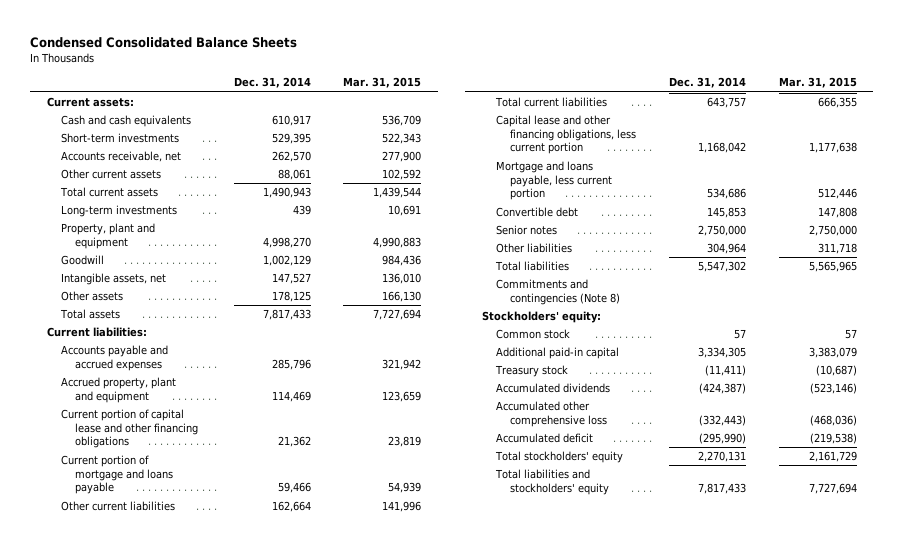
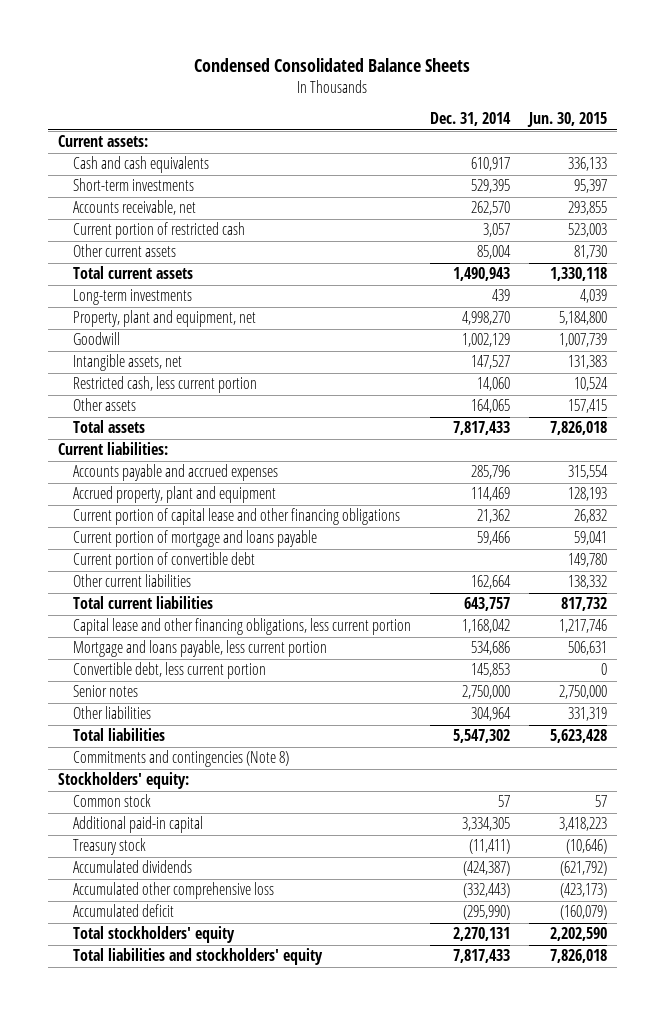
[343,77,422,89] Mar. 31, 2015 -> none
none -> [527,112,608,128] Jun. 30, 2015
none -> [72,222,245,240] Current portion of restricted cash
[277,169,311,181] 88,061 -> [477,245,512,260] 85,004
[60,223,155,249] Property, plant and equipment -> [72,310,256,328] Property, plant and equipment, net
none -> [72,376,257,394] Restricted cash, less current portion
[271,291,311,303] 178,125 -> [471,399,511,414] 164,065
none -> [72,552,255,570] Current portion of convertible debt
[495,207,578,218] Convertible debt -> [72,662,266,680] Convertible debt, less current portion

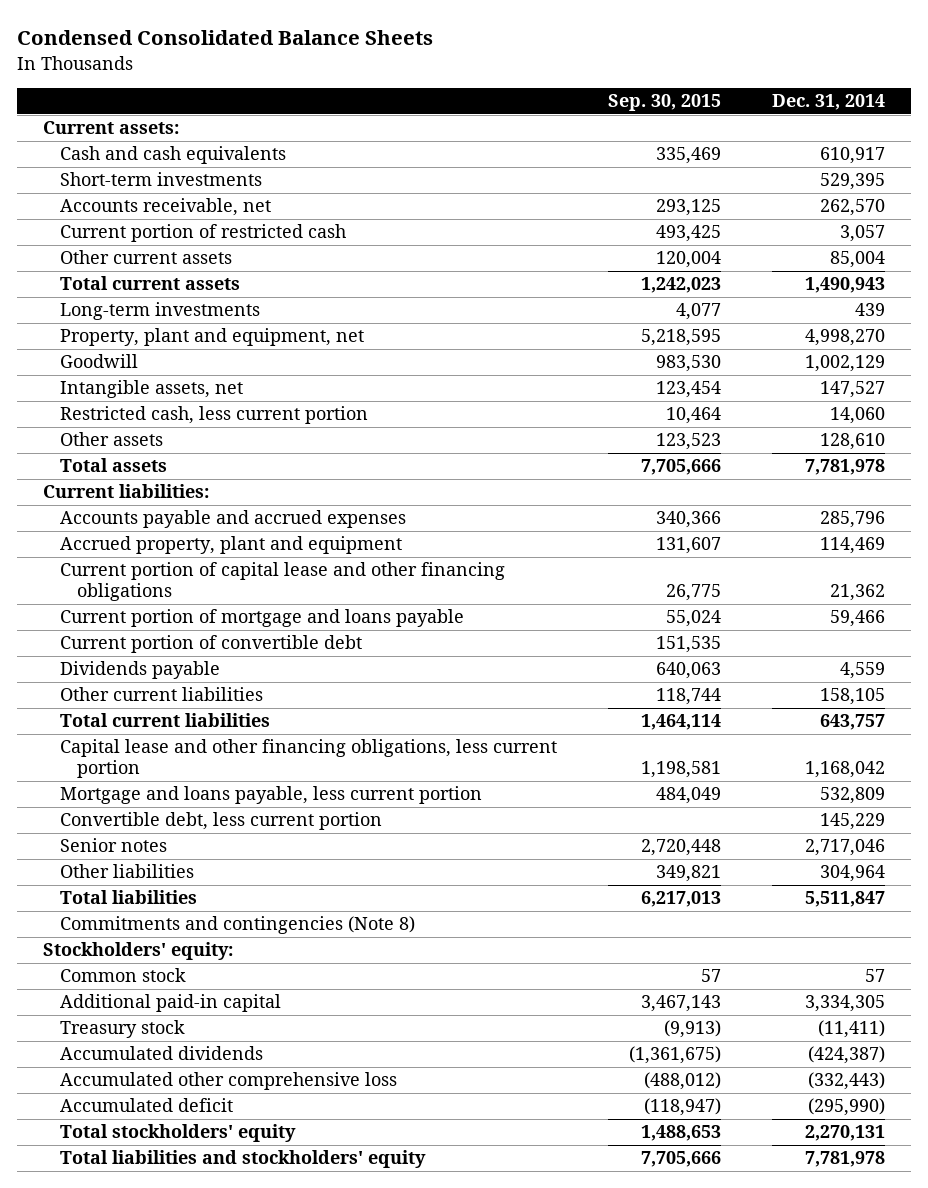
[527,112,608,128] Jun. 30, 2015 -> none
none -> [608,94,722,112] Sep. 30, 2015
[471,399,511,414] 164,065 -> [820,433,886,451] 128,610
[453,421,511,436] 7,817,433 -> [805,459,886,476] 7,781,978
none -> [59,661,220,680] Dividends payable
[471,575,512,590] 162,664 -> [820,688,886,706] 158,105
[471,641,511,656] 534,686 -> [820,787,886,805] 532,809
[471,663,511,678] 145,853 -> [820,813,886,831] 145,229
[462,685,511,700] 2,750,000 -> [805,839,886,857] 2,717,046
[453,729,511,744] 5,547,302 -> [805,891,886,908] 5,511,847
[453,949,511,964] 7,817,433 -> [805,1151,886,1168] 7,781,978

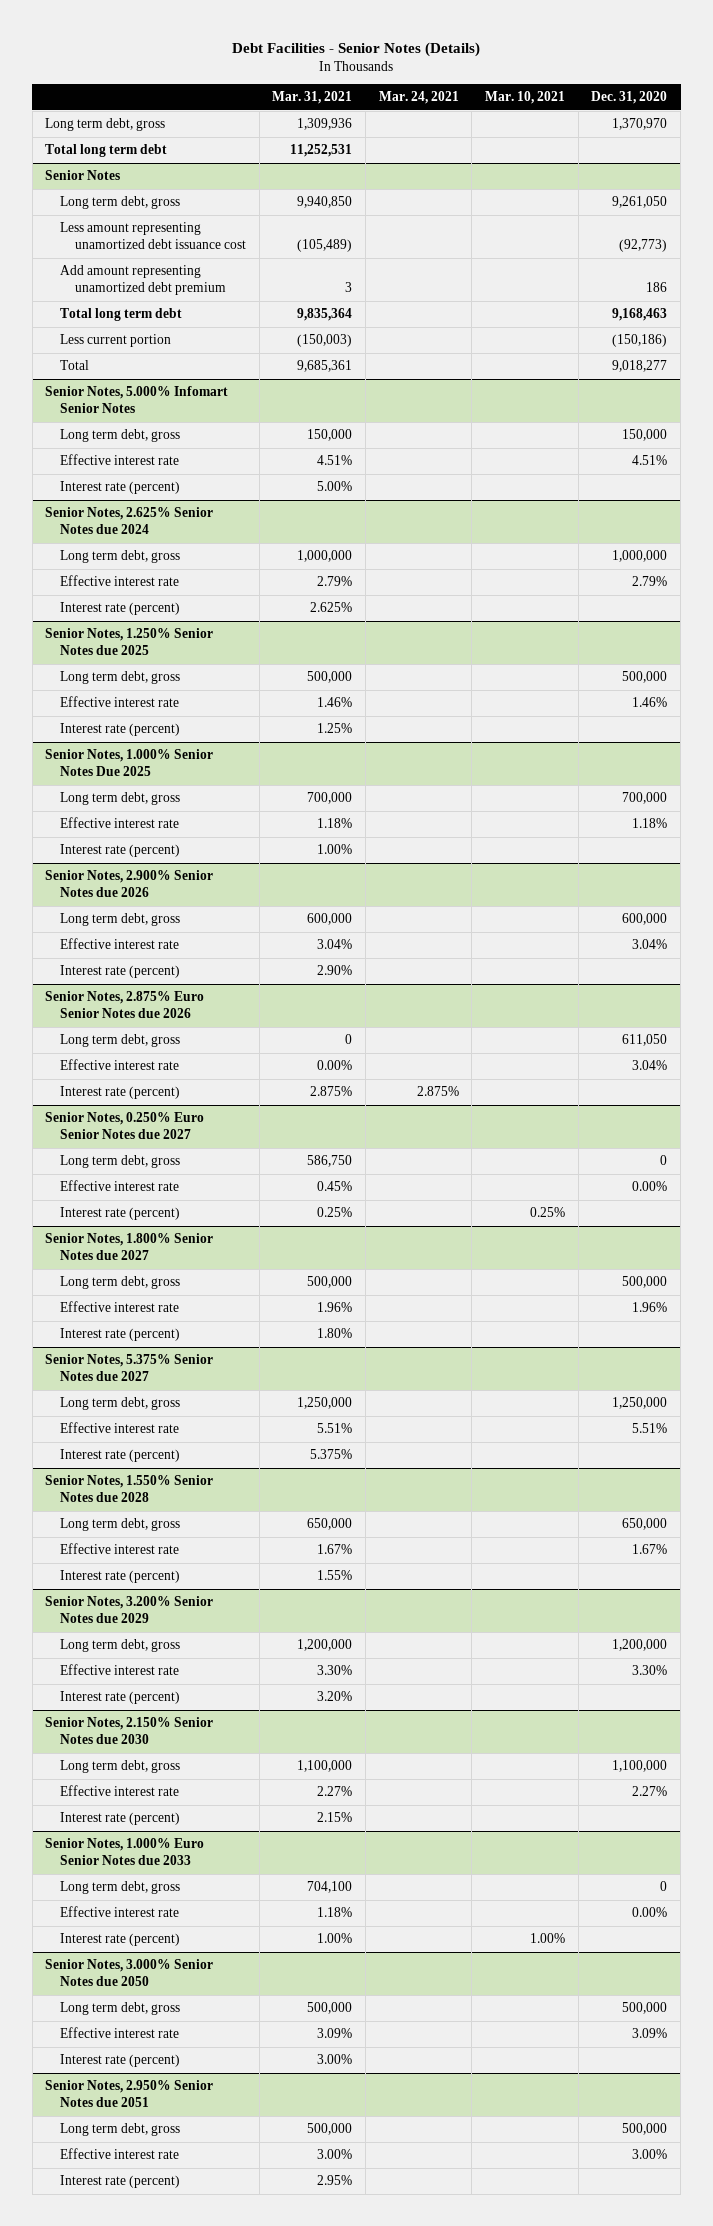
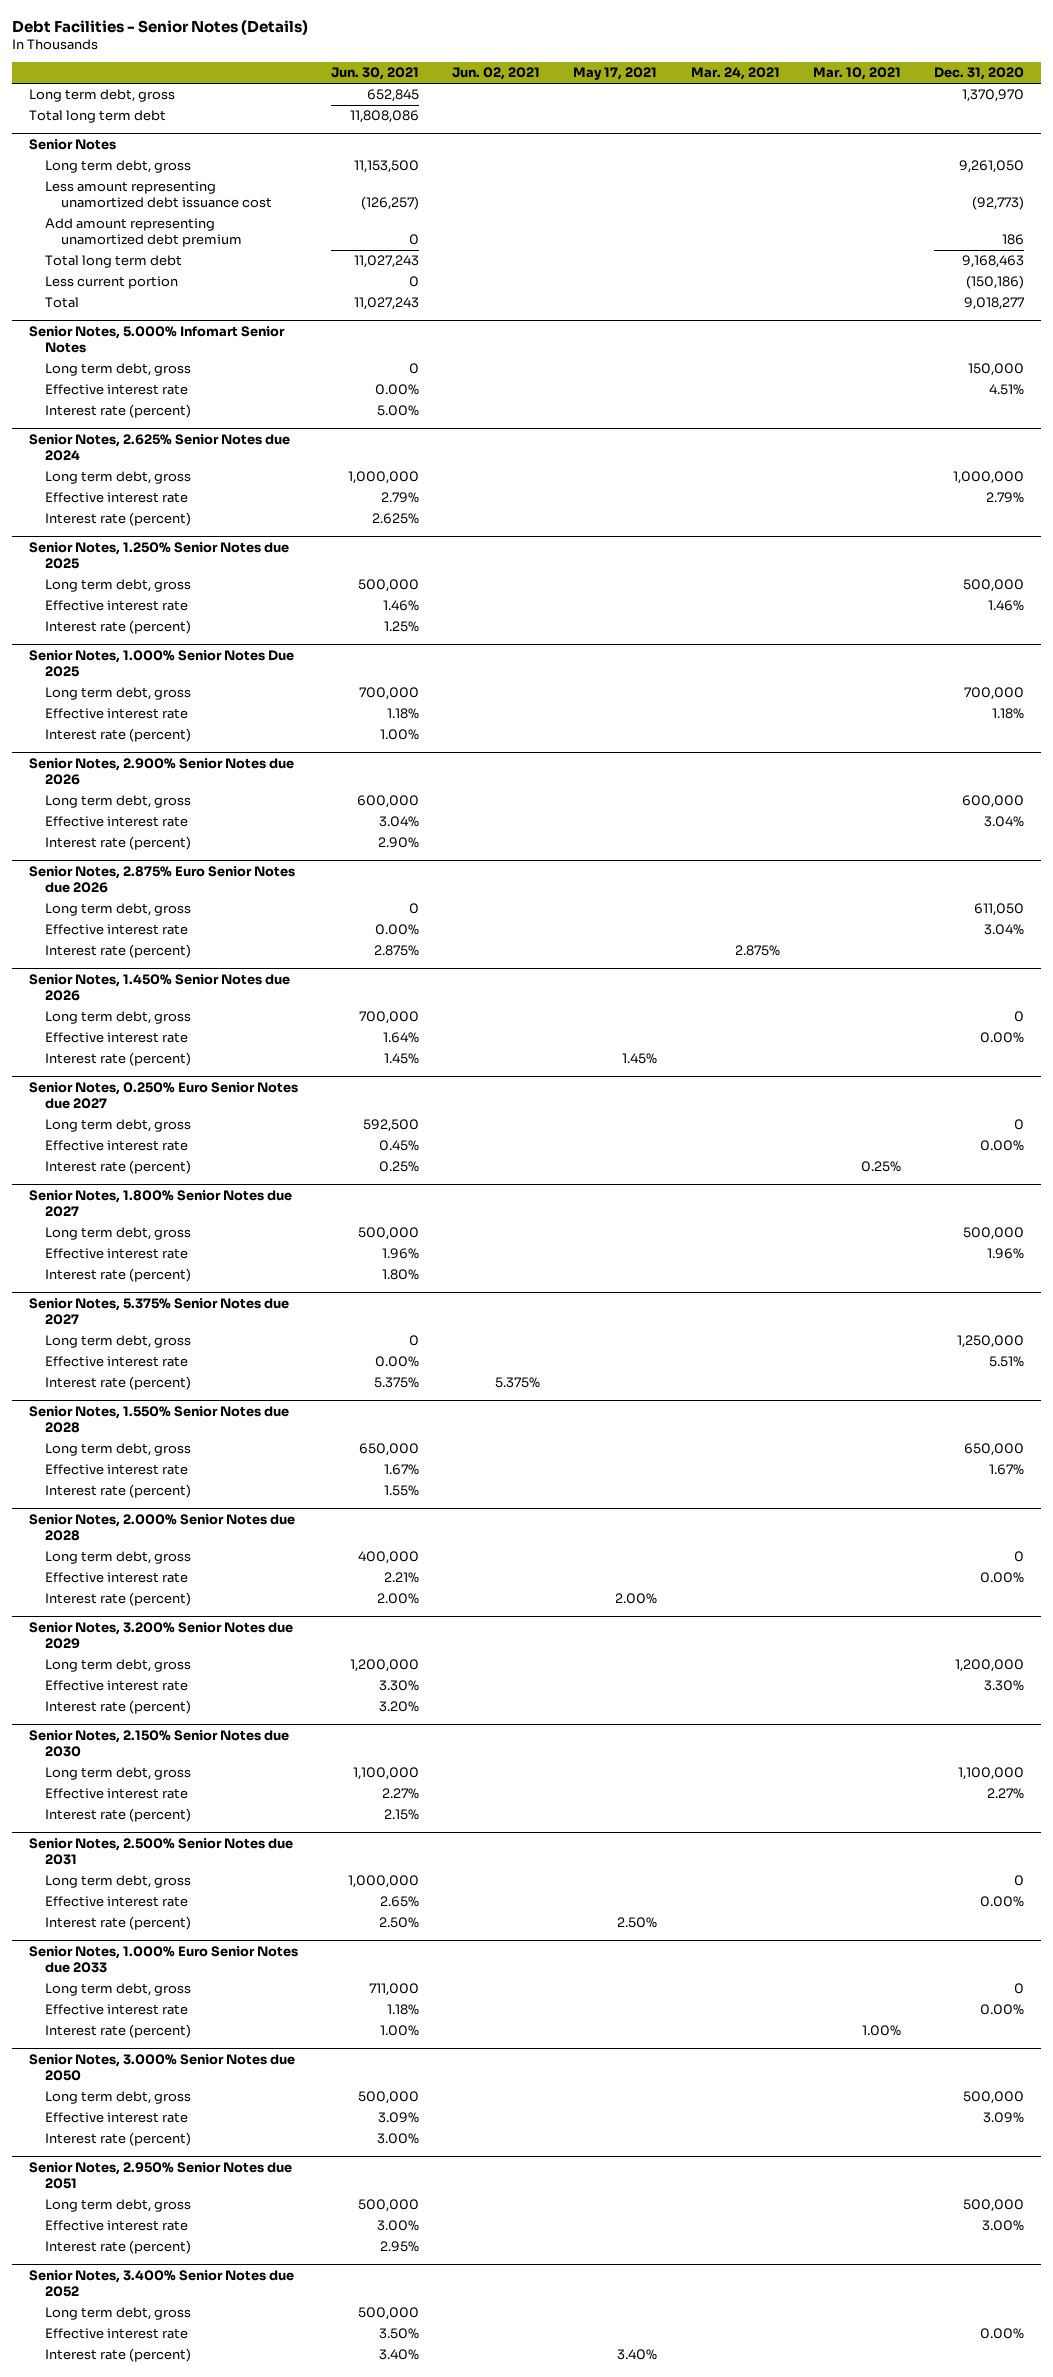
[272,91,353,105] Mar. 31, 2021 -> none
none -> [330,67,419,81] Jun. 30, 2021
none -> [452,67,541,81] Jun. 02, 2021
none -> [573,67,658,81] May 17, 2021
none -> [28,974,290,1001] Senior Notes, 1.450% Senior Notes due 2026
none -> [44,1011,191,1025] Long term debt, gross
none -> [44,1032,188,1044] Effective interest rate
none -> [44,1052,191,1067] Interest rate (percent)
none -> [28,1514,295,1541] Senior Notes, 2.000% Senior Notes due 2028
none -> [44,1551,191,1565] Long term debt, gross
none -> [44,1572,188,1584] Effective interest rate
none -> [44,1592,191,1607] Interest rate (percent)
none -> [28,1838,293,1865] Senior Notes, 2.500% Senior Notes due 2031
none -> [44,1875,191,1889] Long term debt, gross
none -> [44,1896,188,1908] Effective interest rate
none -> [44,1916,191,1931] Interest rate (percent)
none -> [28,2270,294,2297] Senior Notes, 3.400% Senior Notes due 2052
none -> [44,2307,191,2321] Long term debt, gross
none -> [44,2328,188,2340] Effective interest rate
none -> [44,2348,191,2363] Interest rate (percent)

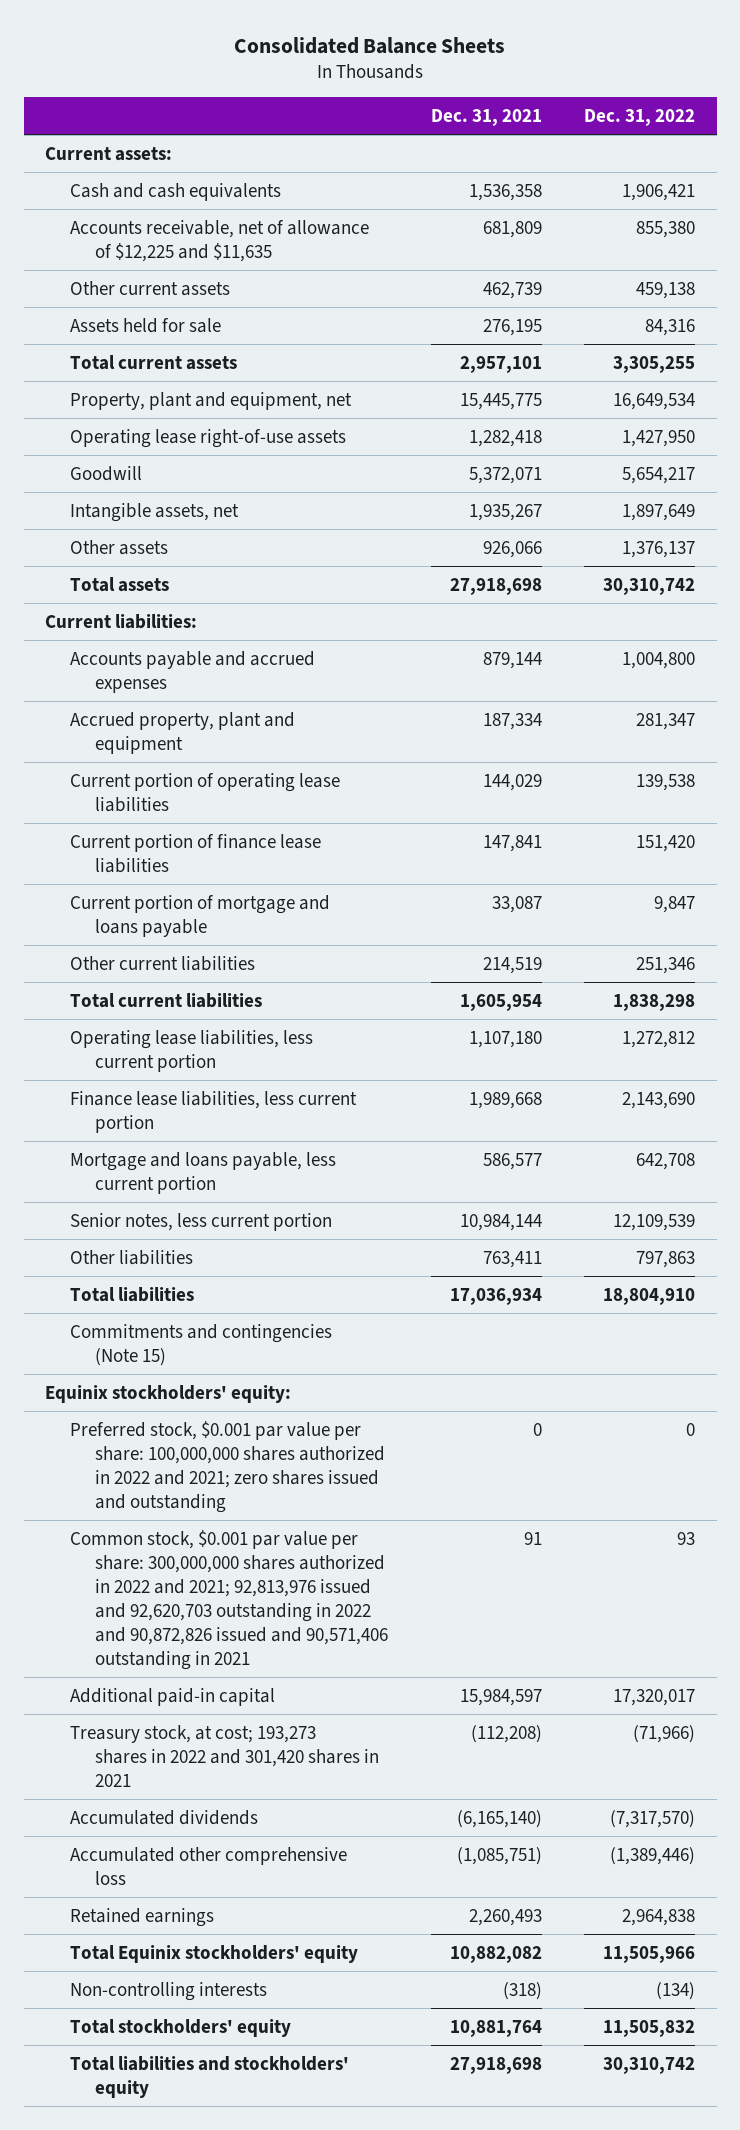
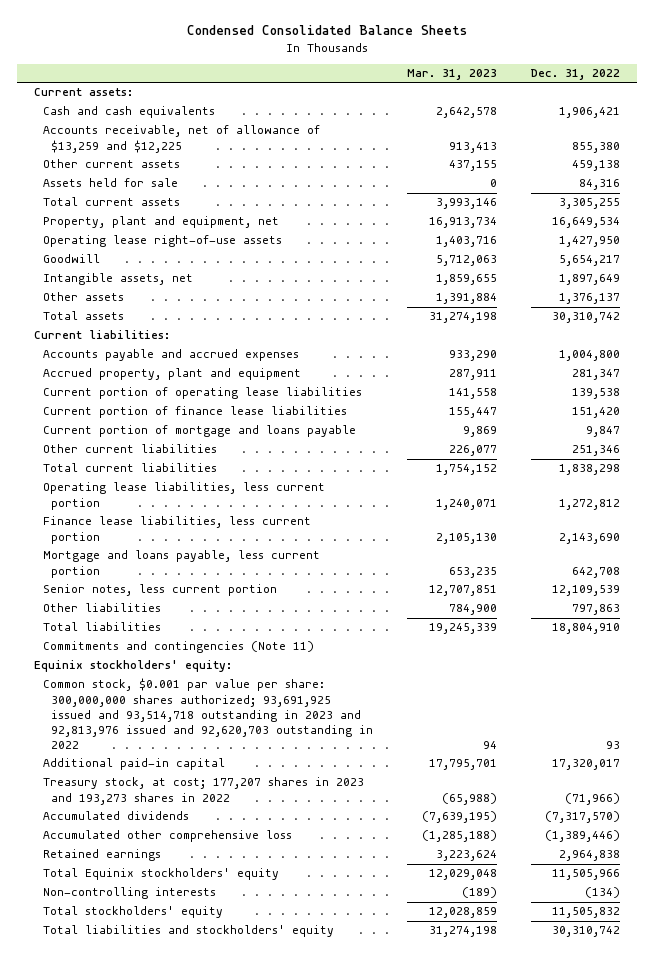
[234,36,506,54] Consolidated Balance Sheets -> [186,25,467,36] Condensed Consolidated Balance Sheets
[430,108,542,126] Dec. 31, 2021 -> none
none -> [407,68,498,80] Mar. 31, 2023
[69,219,369,262] Accounts receivable, net of allowance of $12,225 and $11,635 -> [42,125,320,153] Accounts receivable, net of allowance of $13,259 and $12,225
[69,1323,332,1366] Commitments and contingencies (Note 15) -> [42,641,314,654] Commitments and contingencies (Note 11)
[69,1420,385,1513] Preferred stock, $0.001 par value per share: 100,000,000 shares authorized in 2022 and 2021; zero shares issued and outstanding -> none
[69,1529,388,1670] Common stock, $0.001 par value per share: 300,000,000 shares authorized in 2022 and 2021; 92,813,976 issued and 92,620,703 outstanding in 2022 and 90,872,826 issued and 90,571,406 outstanding in 2021 -> [42,678,374,750] Common stock, $0.001 par value per share: 300,000,000 shares authorized; 93,691,925 issued and 93,514,718 outstanding in 2023 and 92,813,976 issued and 92,620,703 outstanding in 2022
[69,1724,379,1787] Treasury stock, at cost; 193,273 shares in 2022 and 301,420 shares in 2021 -> [42,777,364,805] Treasury stock, at cost; 177,207 shares in 2023 and 193,273 shares in 2022

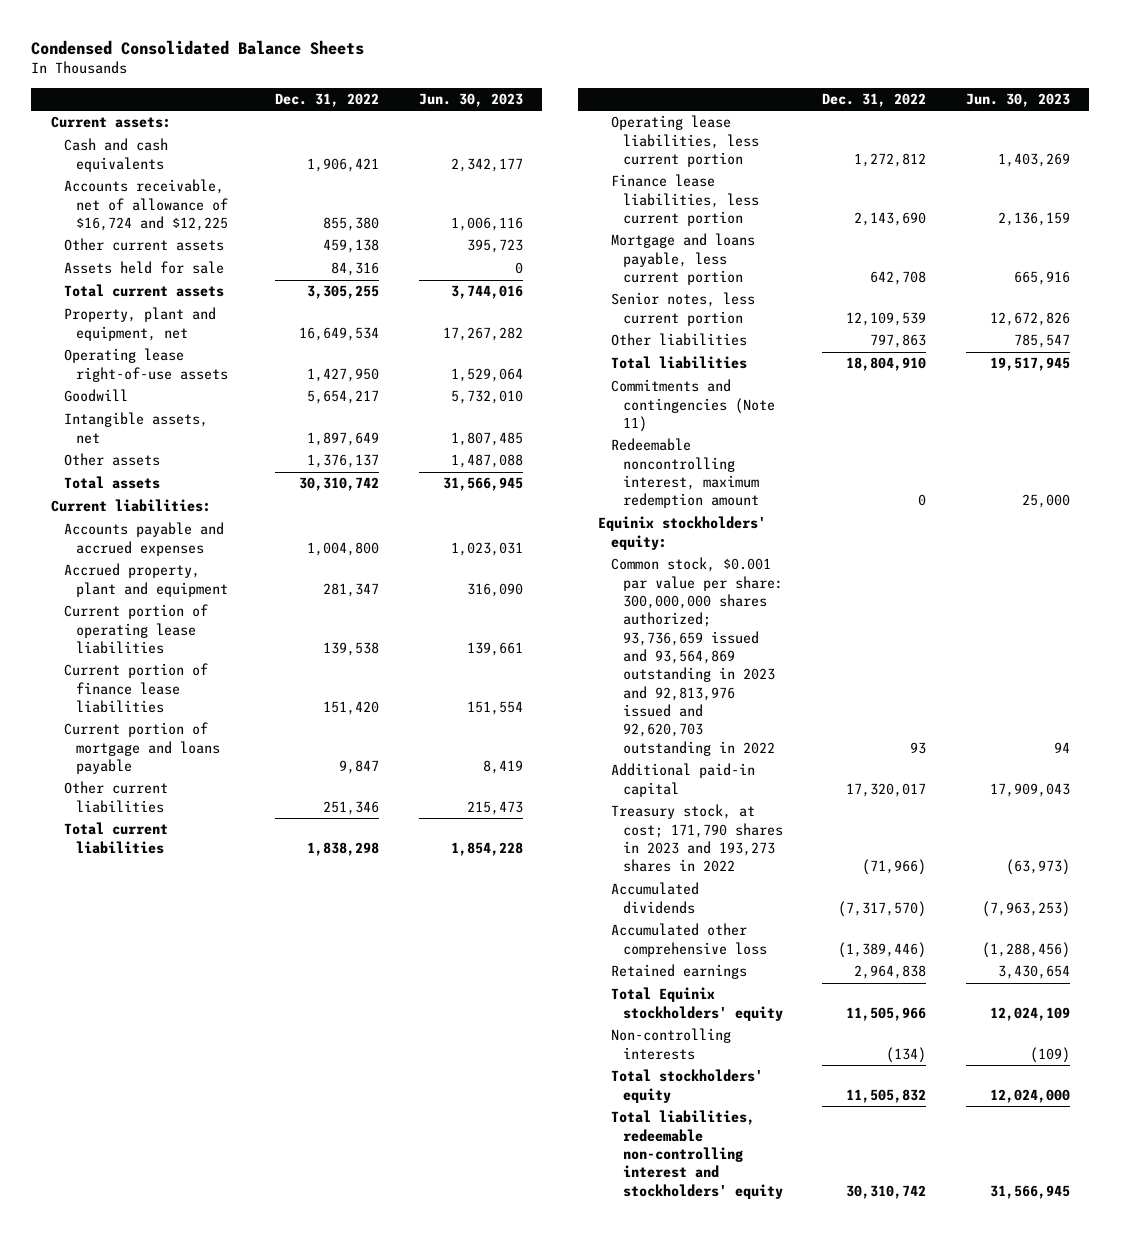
[407,68,498,80] Mar. 31, 2023 -> none
none -> [418,93,523,108] Jun. 30, 2023
[42,125,320,153] Accounts receivable, net of allowance of $13,259 and $12,225 -> [63,179,228,232] Accounts receivable, net of allowance of $16,724 and $12,225
none -> [610,438,759,509] Redeemable noncontrolling interest, maximum redemption amount
[42,678,374,750] Common stock, $0.001 par value per share: 300,000,000 shares authorized; 93,691,925 issued and 93,514,718 outstanding in 2023 and 92,813,976 issued and 92,620,703 outstanding in 2022 -> [610,557,783,756] Common stock, $0.001 par value per share: 300,000,000 shares authorized; 93,736,659 issued and 93,564,869 outstanding in 2023 and 92,813,976 issued and 92,620,703 outstanding in 2022
[42,777,364,805] Treasury stock, at cost; 177,207 shares in 2023 and 193,273 shares in 2022 -> [610,804,783,873] Treasury stock, at cost; 171,790 shares in 2023 and 193,273 shares in 2022
[42,925,334,938] Total liabilities and stockholders' equity -> [610,1110,783,1199] Total liabilities, redeemable non-controlling interest and stockholders' equity

